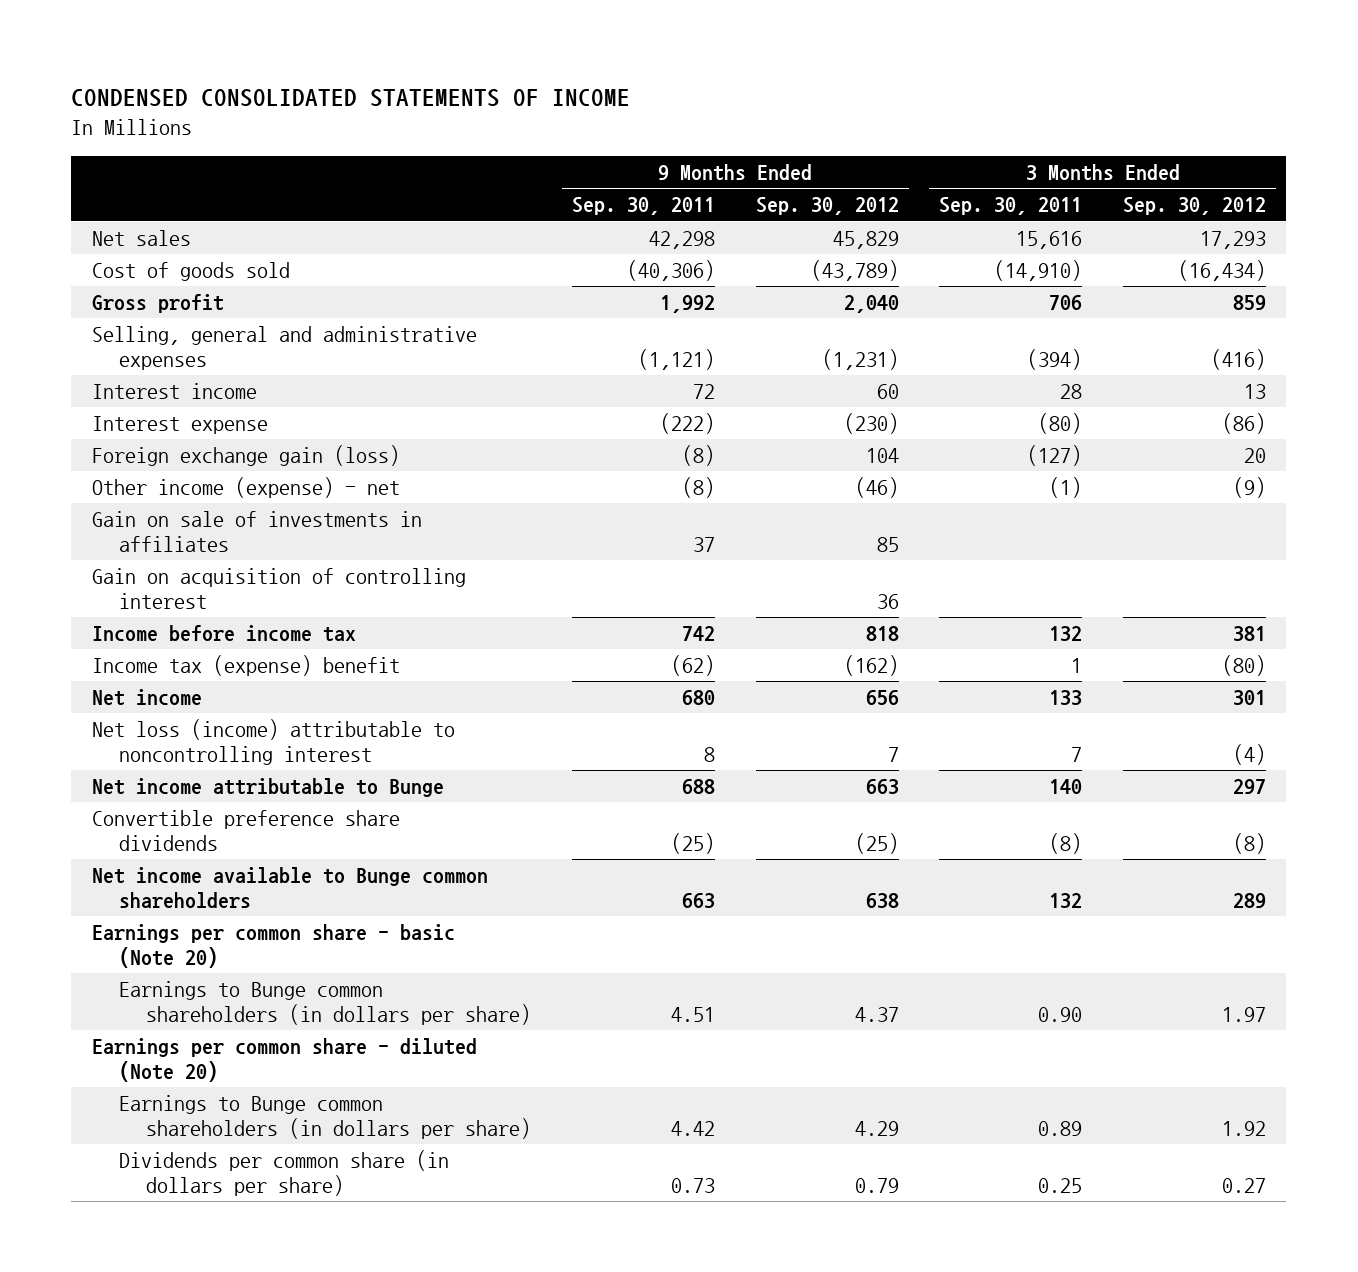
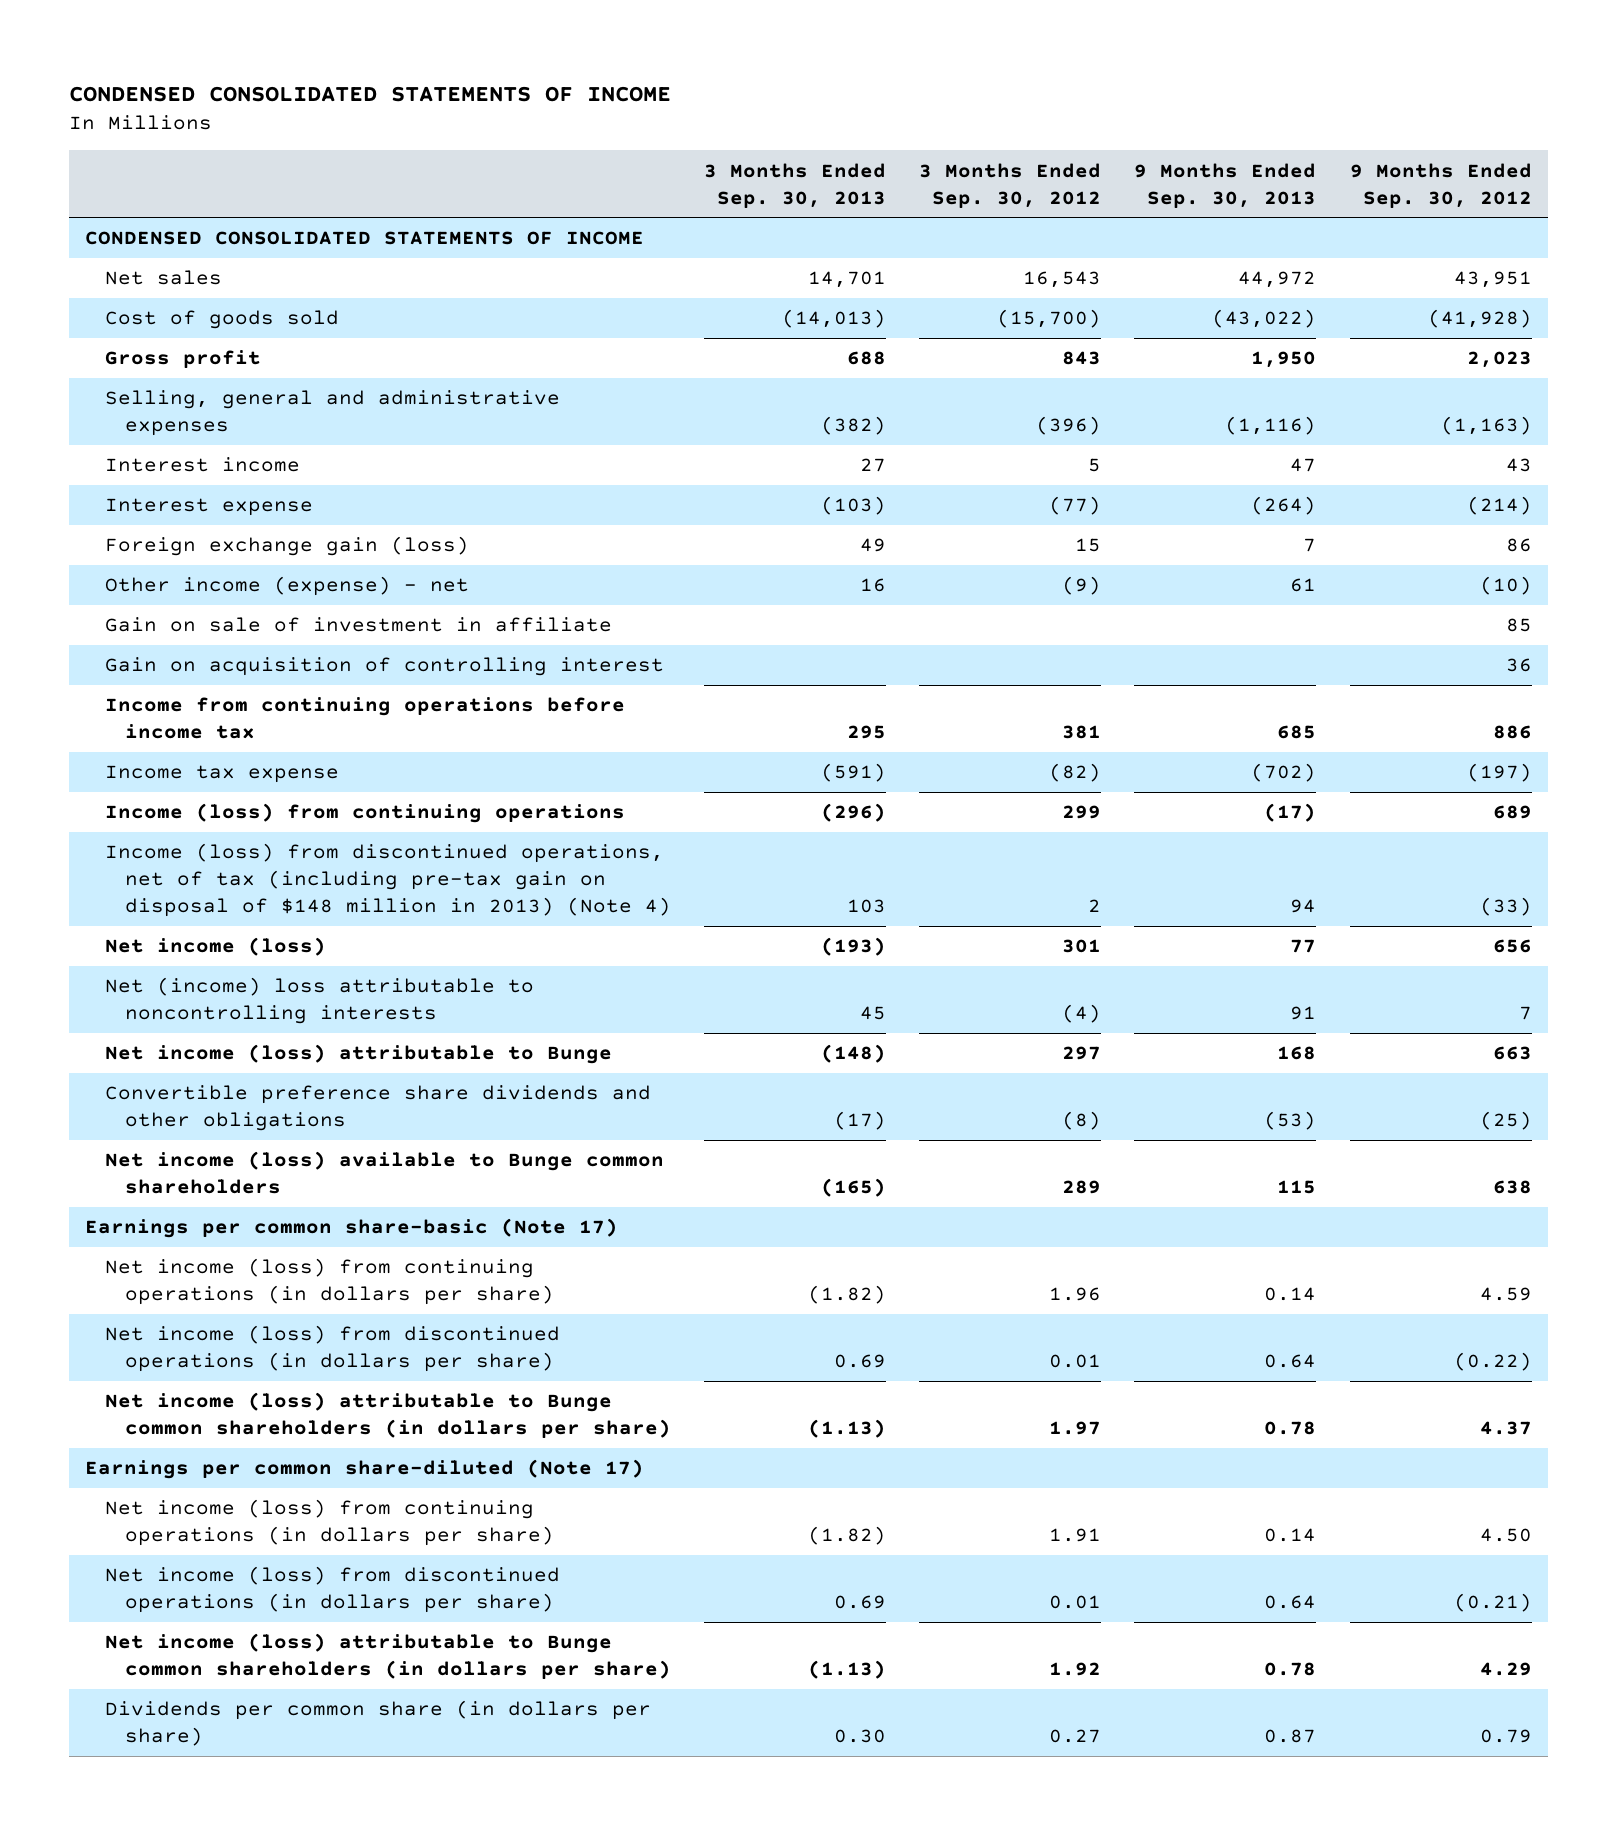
[572,197,716,216] Sep. 30, 2011 -> none
[939,197,1083,216] Sep. 30, 2011 -> none
none -> [703,162,886,208] 3 Months Ended Sep. 30, 2013
none -> [1134,162,1317,208] 9 Months Ended Sep. 30, 2013
none -> [85,231,645,246] CONDENSED CONSOLIDATED STATEMENTS OF INCOME
[832,231,899,250] 45,829 -> [1453,271,1532,289] 43,951
[1199,231,1266,250] 17,293 -> [1023,271,1102,289] 16,543
[810,260,899,282] (43,789) -> [1427,309,1532,329] (41,928)
[1177,260,1266,282] (16,434) -> [997,309,1102,329] (15,700)
[843,295,899,314] 2,040 -> [1466,351,1532,369] 2,023
[1232,295,1266,311] 859 -> [1062,351,1102,366] 843
[821,349,899,371] (1,231) -> [1440,416,1532,436] (1,163)
[1210,349,1266,371] (416) -> [1036,416,1102,436] (396)
[876,384,899,400] 60 -> [1505,458,1532,473] 43
[1243,384,1266,400] 13 -> [1088,458,1102,473] 5
[843,413,899,435] (230) -> [1466,496,1532,516] (214)
[1221,413,1266,435] (86) -> [1049,496,1102,516] (77)
[865,448,899,464] 104 -> [1505,538,1532,553] 86
[1243,448,1266,464] 20 -> [1075,538,1102,553] 15
[854,477,899,499] (46) -> [1479,576,1532,596] (10)
[91,511,422,553] Gain on sale of investments in affiliates -> [104,617,612,633] Gain on sale of investment in affiliate
[91,625,356,643] Income before income tax -> [104,697,625,740] Income from continuing operations before income tax
[865,626,899,642] 818 -> [1492,725,1532,740] 886
[91,655,400,677] Income tax (expense) benefit -> [104,765,339,784] Income tax expense
[843,655,899,677] (162) -> [1466,763,1532,783] (197)
[1221,655,1266,677] (80) -> [1049,763,1102,783] (82)
none -> [104,803,625,824] Income (loss) from continuing operations
none -> [104,843,671,918] Income (loss) from discontinued operations, net of tax (including pre-tax gain on disposal of $148 million in 2013) (Note 4)
[91,689,202,707] Net income -> [104,937,326,957] Net income (loss)
[91,719,455,766] Net loss (income) attributable to noncontrolling interest -> [104,977,534,1025] Net (income) loss attributable to noncontrolling interests
[91,778,444,798] Net income attributable to Bunge -> [104,1044,612,1065] Net income (loss) attributable to Bunge
[91,810,400,852] Convertible preference share dividends -> [104,1085,651,1132] Convertible preference share dividends and other obligations
[91,867,488,909] Net income available to Bunge common shareholders -> [104,1151,664,1195] Net income (loss) available to Bunge common shareholders
[91,924,455,969] Earnings per common share - basic (Note 20) -> [85,1218,619,1239] Earnings per common share-basic (Note 17)
none -> [104,1258,554,1306] Net income (loss) from continuing operations (in dollars per share)
none -> [104,1325,560,1373] Net income (loss) from discontinued operations (in dollars per share)
[119,981,532,1026] Earnings to Bunge common shareholders (in dollars per share) -> [104,1392,671,1439] Net income (loss) attributable to Bunge common shareholders (in dollars per share)
[91,1038,477,1083] Earnings per common share - diluted (Note 20) -> [85,1459,645,1480] Earnings per common share-diluted (Note 17)
none -> [104,1499,554,1547] Net income (loss) from continuing operations (in dollars per share)
none -> [104,1566,560,1614] Net income (loss) from discontinued operations (in dollars per share)
[119,1095,532,1140] Earnings to Bunge common shareholders (in dollars per share) -> [104,1633,671,1680] Net income (loss) attributable to Bunge common shareholders (in dollars per share)

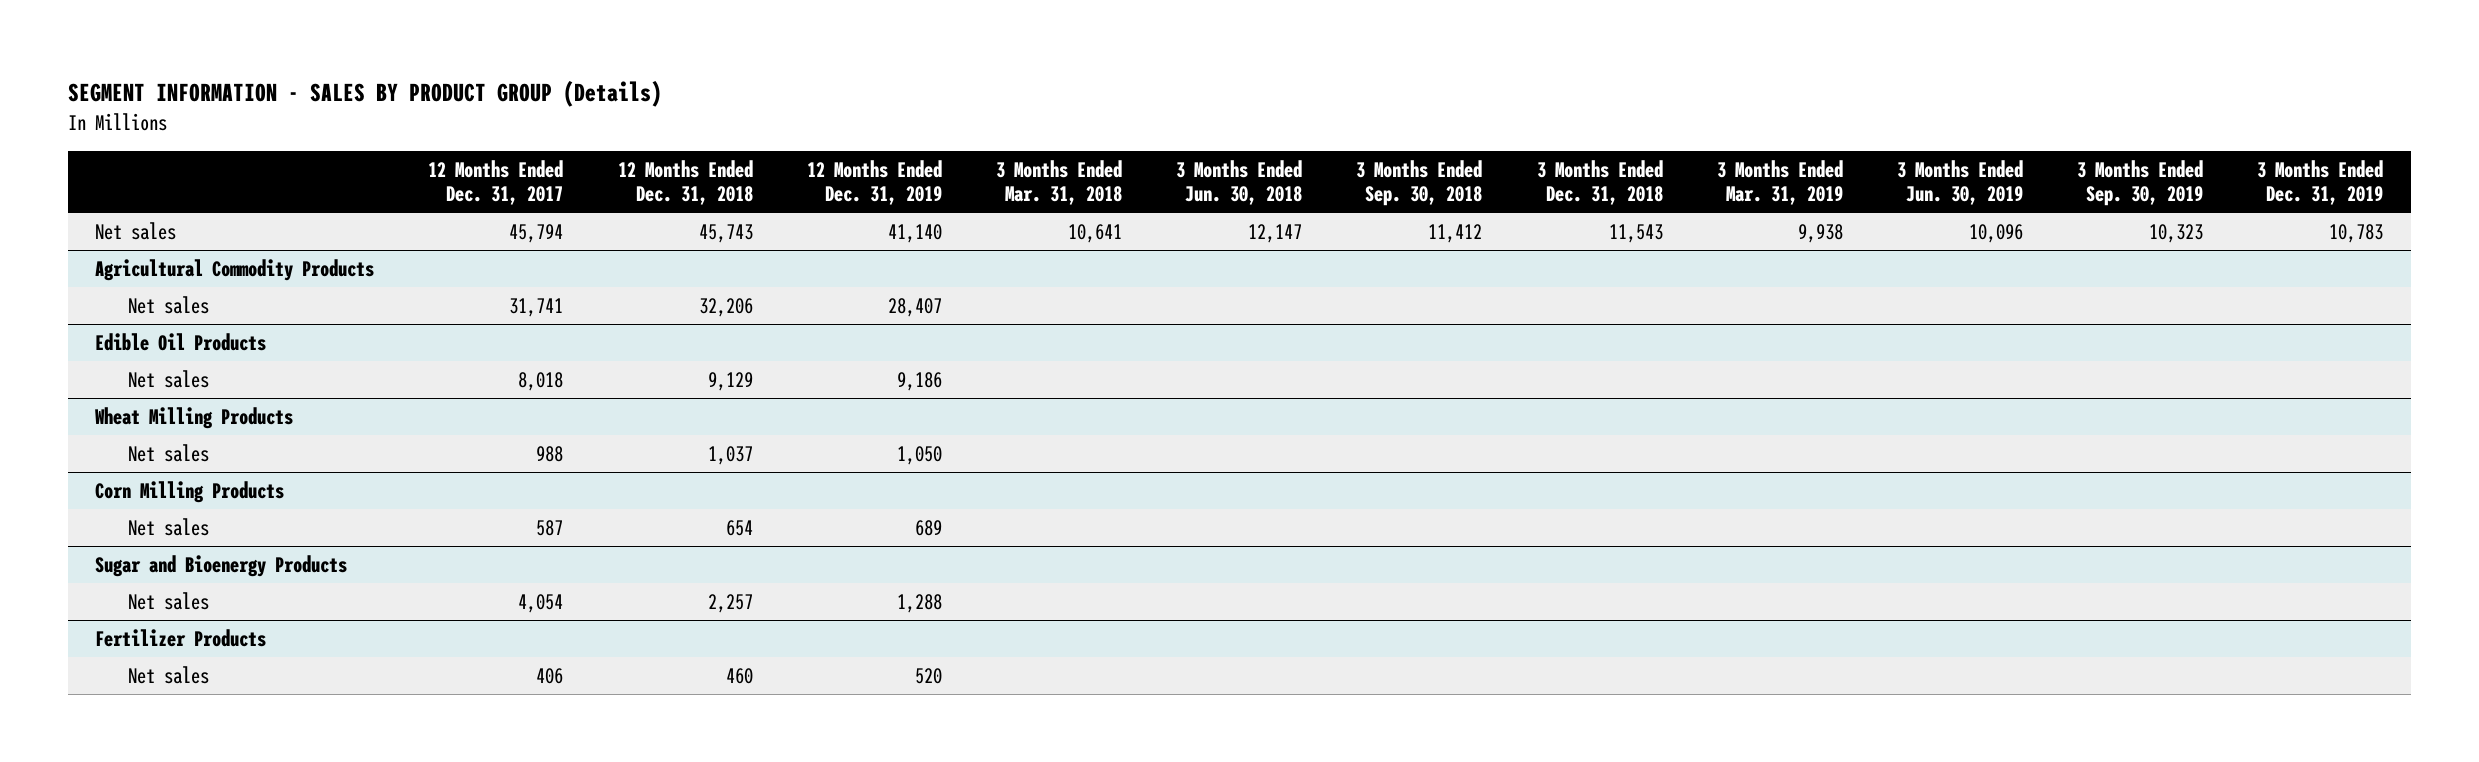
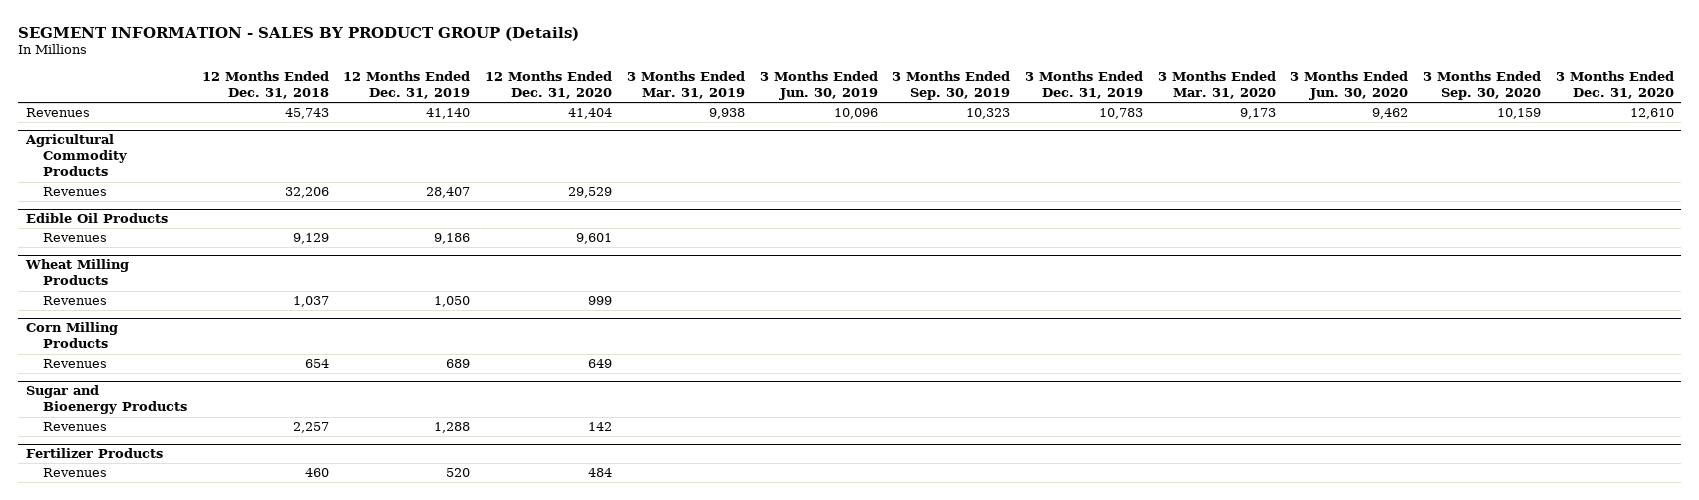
[428,159,564,206] 12 Months Ended Dec. 31, 2017 -> none
[995,159,1122,206] 3 Months Ended Mar. 31, 2018 -> none
[1176,159,1303,206] 3 Months Ended Jun. 30, 2018 -> none
[1356,159,1483,207] 3 Months Ended Sep. 30, 2018 -> none
[1536,159,1663,206] 3 Months Ended Dec. 31, 2018 -> none
none -> [485,70,613,100] 12 Months Ended Dec. 31, 2020
none -> [1157,70,1276,100] 3 Months Ended Mar. 31, 2020
none -> [1290,70,1409,101] 3 Months Ended Jun. 30, 2020
none -> [1423,70,1542,101] 3 Months Ended Sep. 30, 2020
none -> [1555,70,1674,100] 3 Months Ended Dec. 31, 2020
[95,221,177,240] Net sales -> [25,108,90,118] Revenues
[128,295,210,314] Net sales -> [42,187,107,197] Revenues
[128,369,210,388] Net sales -> [42,233,107,243] Revenues
[128,443,210,462] Net sales -> [42,296,107,306] Revenues
[128,517,210,536] Net sales -> [42,359,107,369] Revenues
[128,591,210,610] Net sales -> [42,422,107,432] Revenues
[128,665,210,684] Net sales -> [42,468,107,478] Revenues

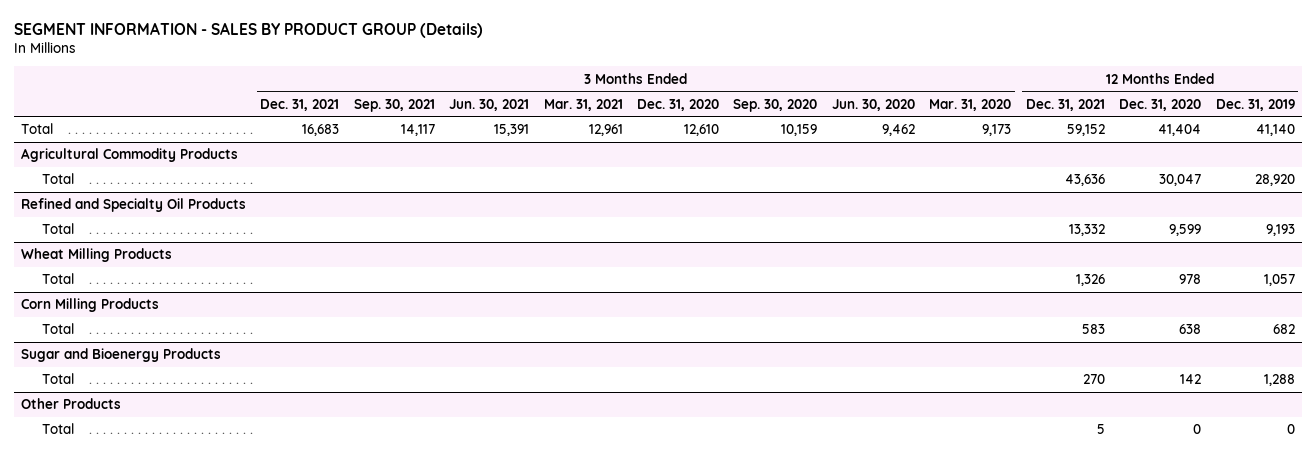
[201,70,329,100] 12 Months Ended Dec. 31, 2018 -> none
[626,70,745,100] 3 Months Ended Mar. 31, 2019 -> none
[759,70,878,101] 3 Months Ended Jun. 30, 2019 -> none
[892,70,1011,101] 3 Months Ended Sep. 30, 2019 -> none
[1024,70,1143,100] 3 Months Ended Dec. 31, 2019 -> none
none -> [260,98,340,111] Dec. 31, 2021
none -> [353,98,435,112] Sep. 30, 2021
none -> [449,98,530,111] Jun. 30, 2021
none -> [543,98,623,111] Mar. 31, 2021
none -> [1025,98,1105,111] Dec. 31, 2021
[25,108,90,118] Revenues -> [20,123,53,135] Total
[42,187,107,197] Revenues -> none
[42,233,107,243] Revenues -> none
none -> [42,173,75,185] Total
[25,213,168,224] Edible Oil Products -> [20,198,246,213] Refined and Specialty Oil Products
none -> [42,223,75,235] Total
[42,296,107,306] Revenues -> none
none -> [42,273,75,285] Total
[42,359,107,369] Revenues -> none
none -> [42,323,75,335] Total
[42,468,107,478] Revenues -> none
[42,422,107,432] Revenues -> [42,373,75,385] Total
[25,448,163,459] Fertilizer Products -> [20,398,121,410] Other Products
none -> [42,423,75,435] Total

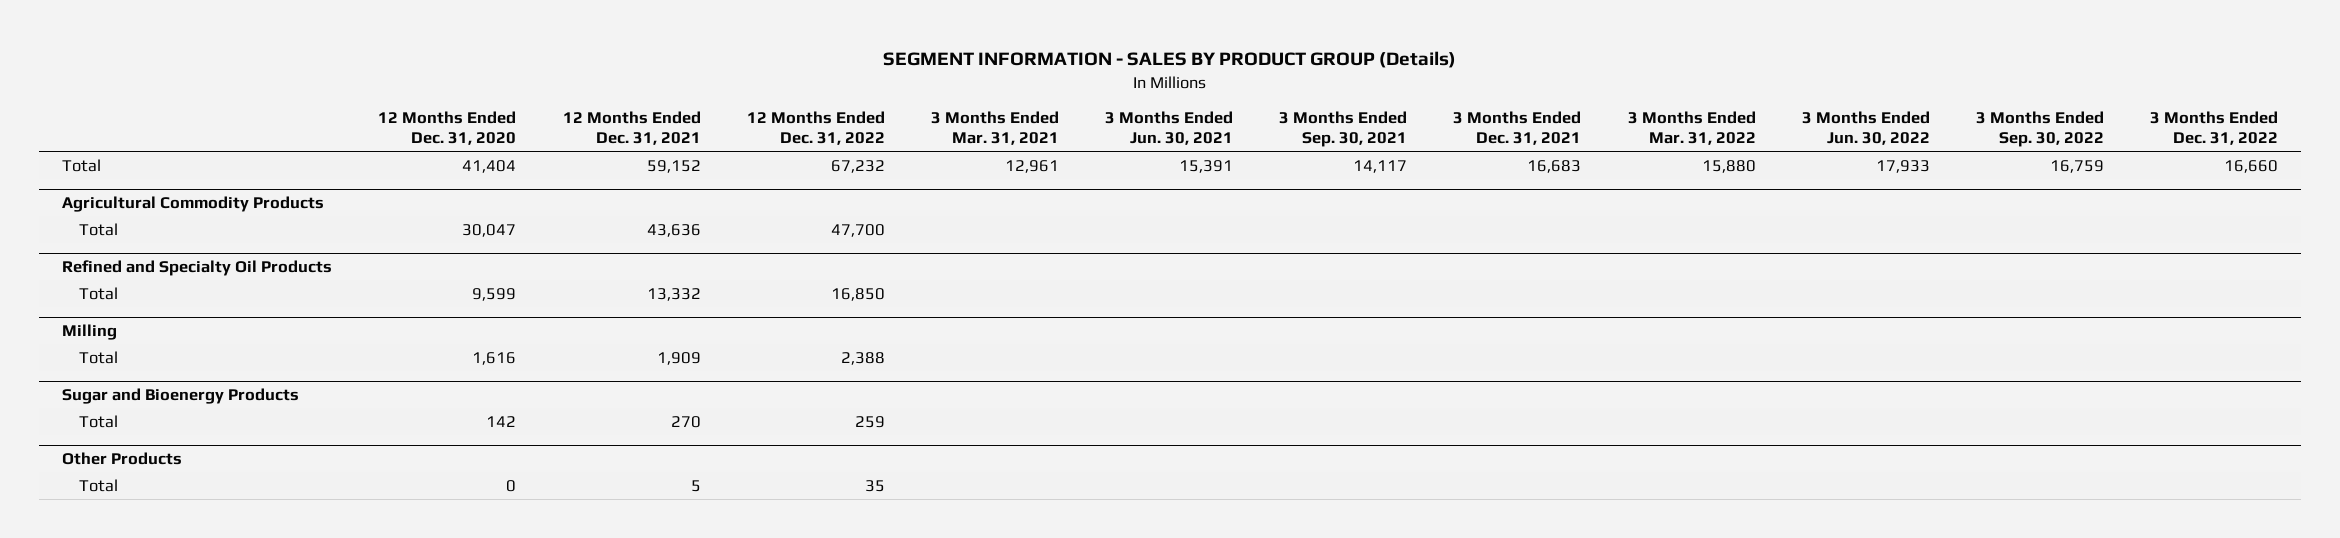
[636,98,719,111] Dec. 31, 2020 -> none
[733,98,818,112] Sep. 30, 2020 -> none
[831,98,915,111] Jun. 30, 2020 -> none
[929,98,1012,111] Mar. 31, 2020 -> none
[1215,98,1295,111] Dec. 31, 2019 -> none
none -> [746,111,885,146] 12 Months Ended Dec. 31, 2022
none -> [1627,111,1756,146] 3 Months Ended Mar. 31, 2022
none -> [1801,111,1930,146] 3 Months Ended Jun. 30, 2022
none -> [1975,111,2104,148] 3 Months Ended Sep. 30, 2022
none -> [2150,111,2279,146] 3 Months Ended Dec. 31, 2022
[20,248,172,263] Wheat Milling Products -> none
[20,298,159,313] Corn Milling Products -> none
[42,323,75,335] Total -> none
none -> [62,323,118,340] Milling
[1075,274,1105,287] 1,326 -> [656,351,701,365] 1,909
[1179,274,1202,285] 978 -> [472,351,517,365] 1,616

